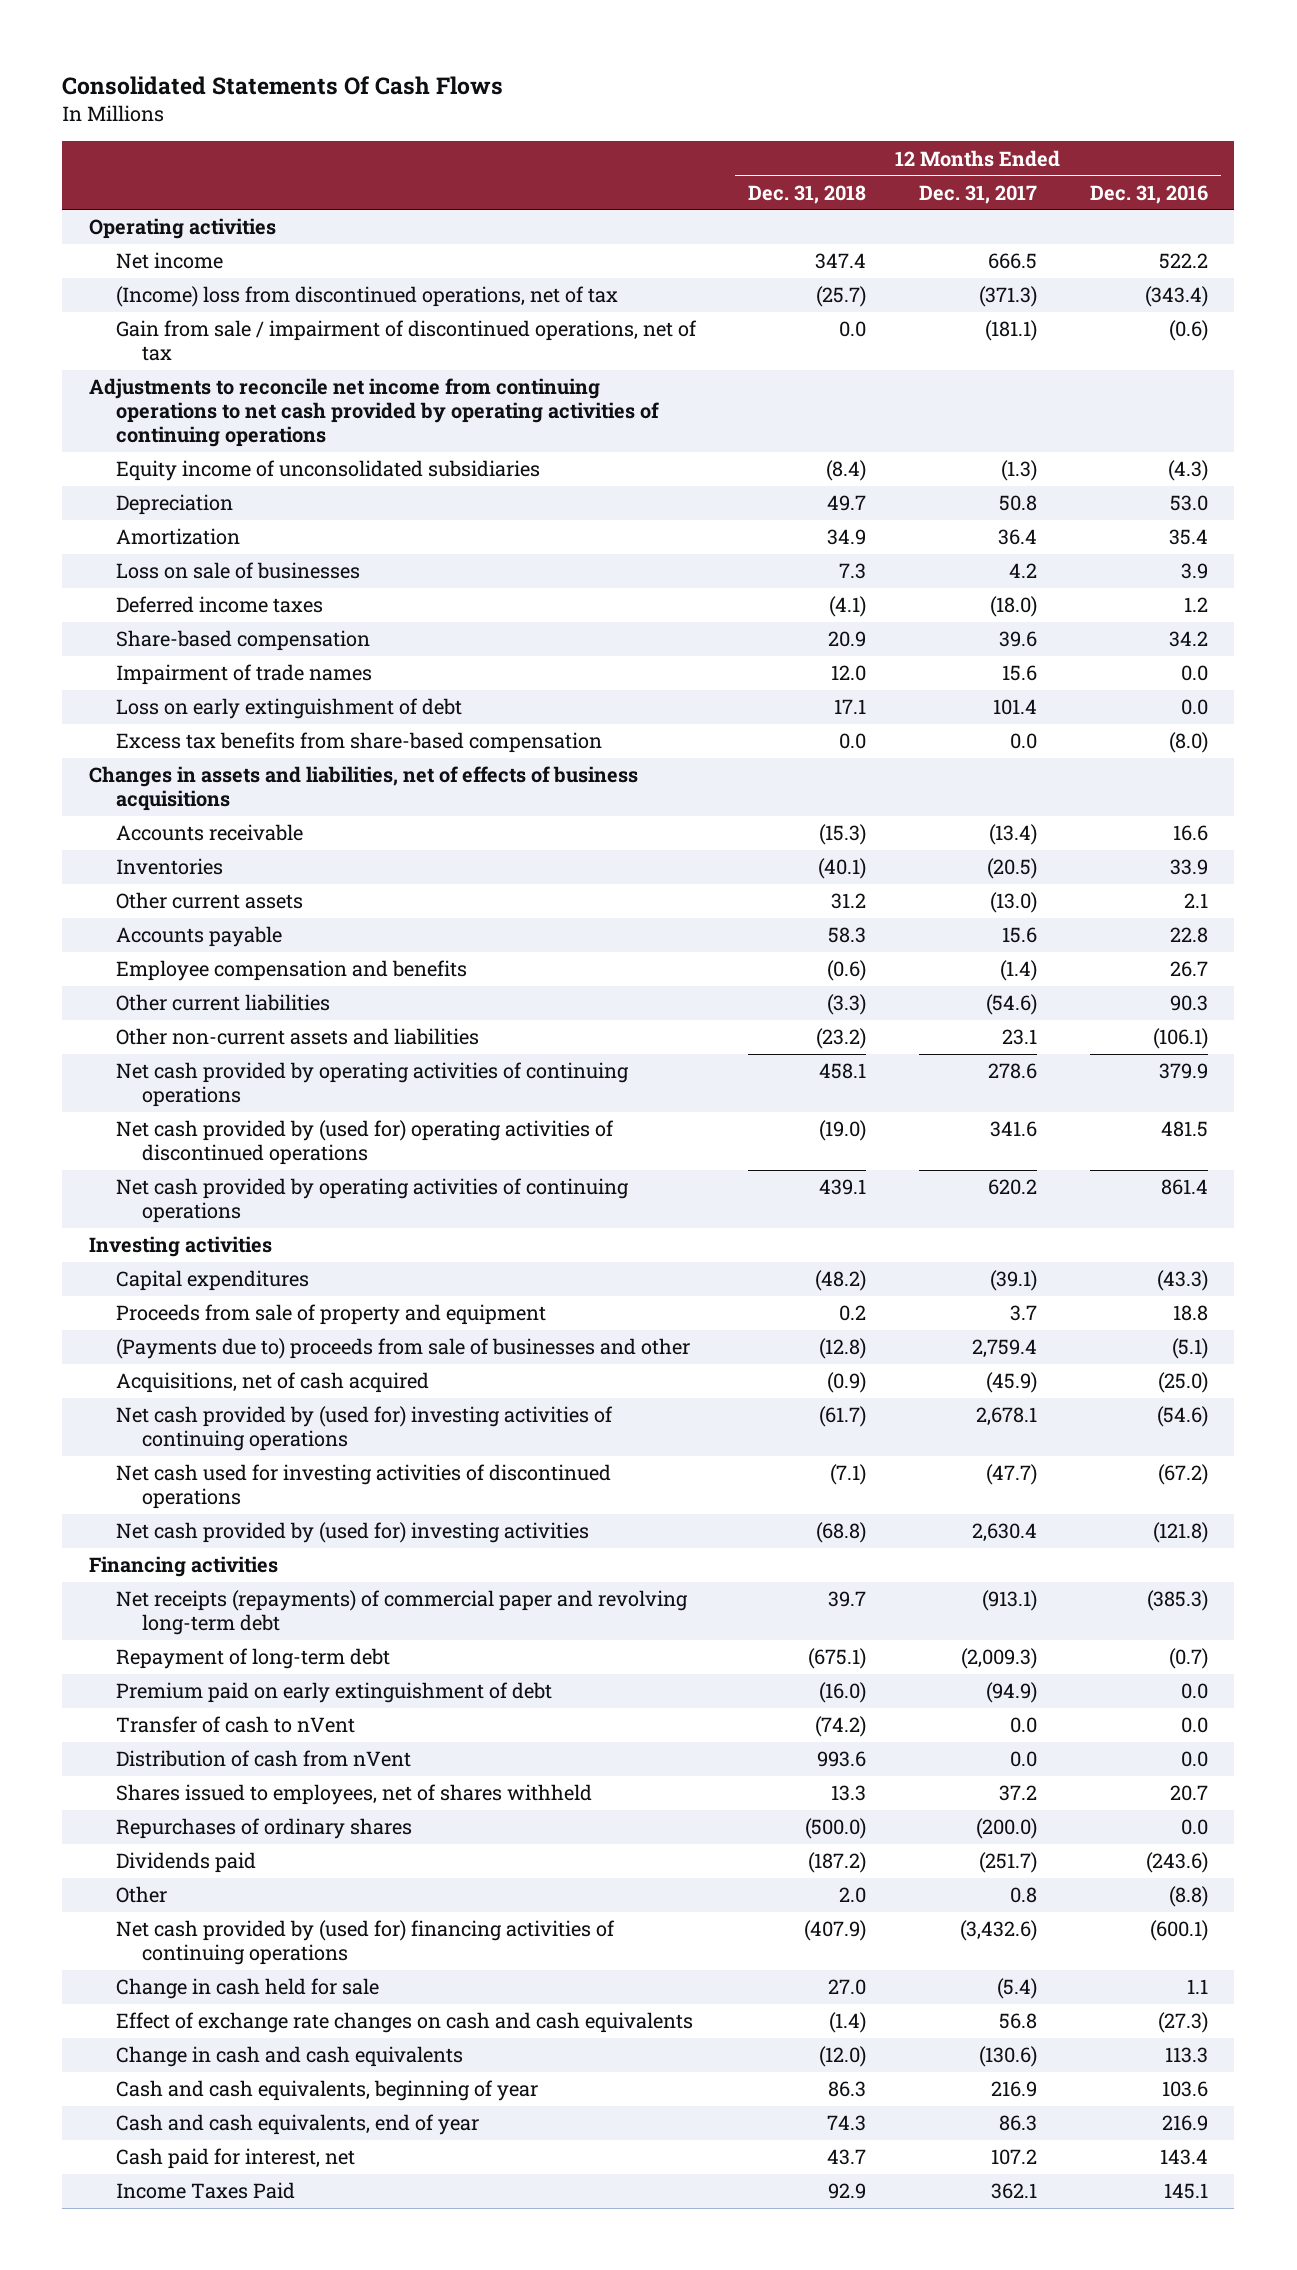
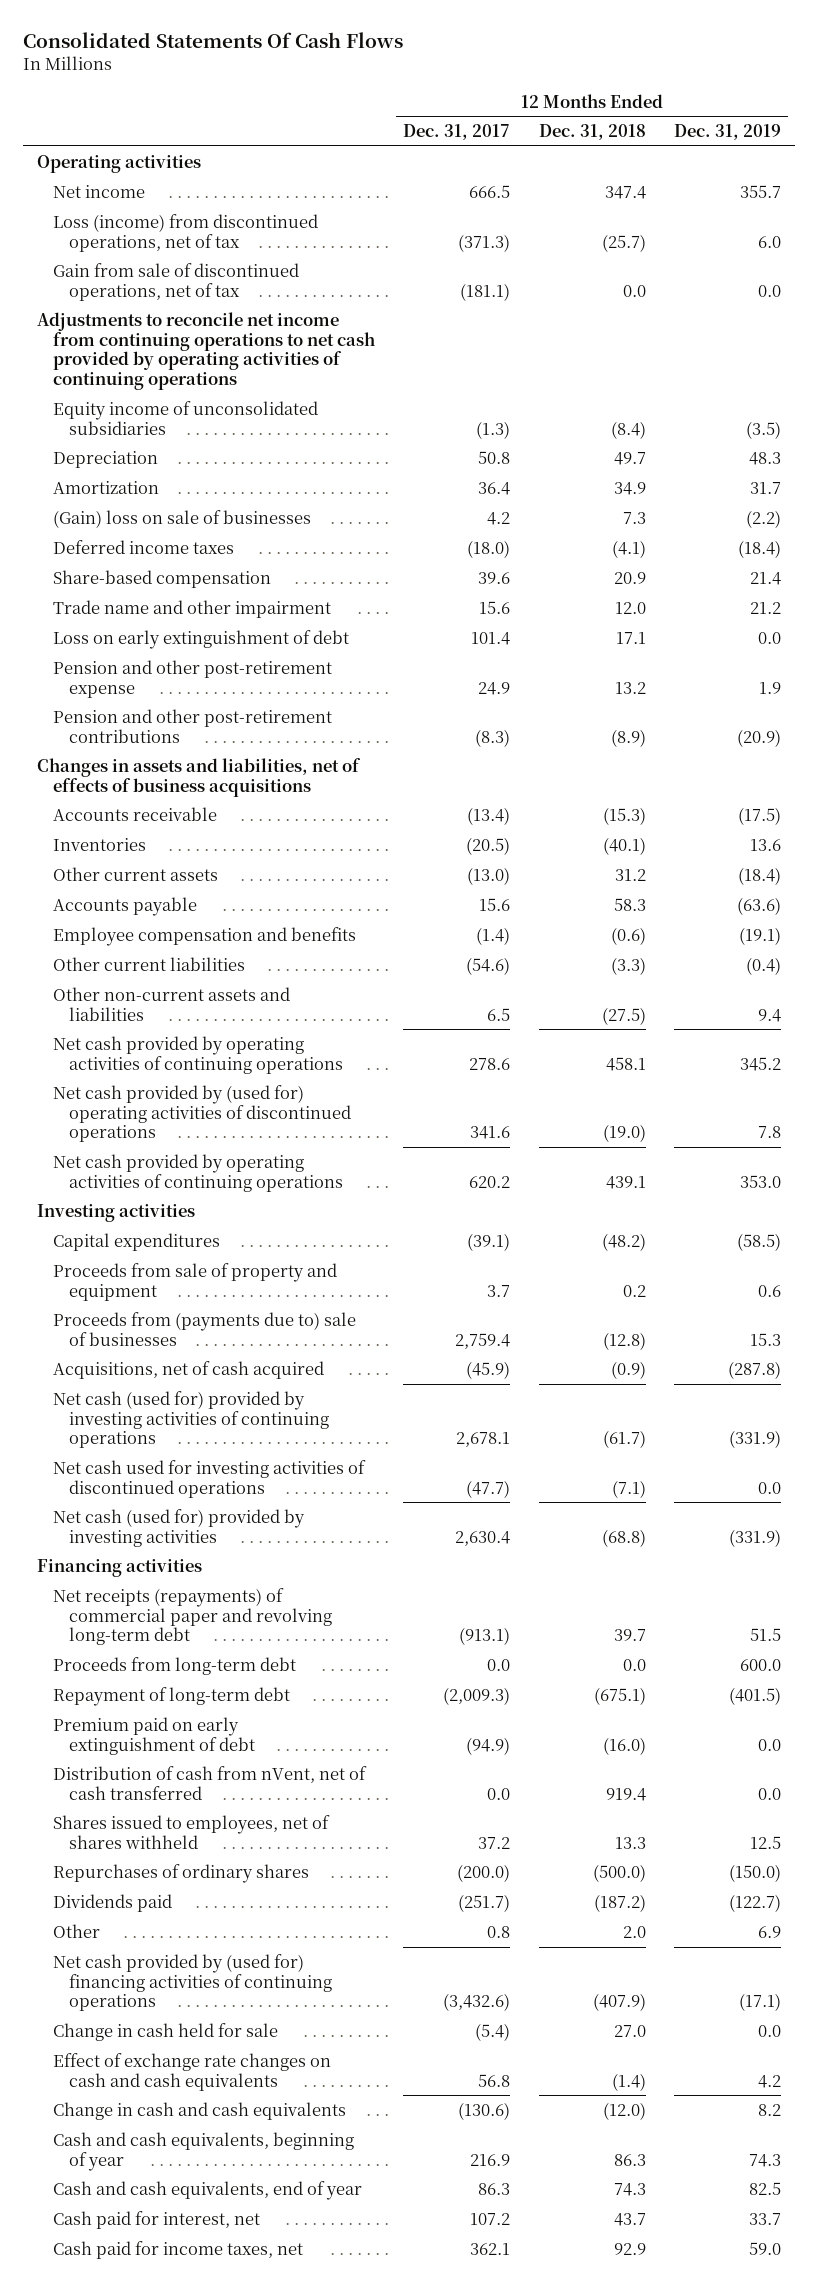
[1089,184,1208,204] Dec. 31, 2016 -> none
none -> [674,124,782,141] Dec. 31, 2019
[115,286,618,308] (Income) loss from discontinued operations, net of tax -> [52,213,318,252] Loss (income) from discontinued operations, net of tax
[115,320,697,362] Gain from sale / impairment of discontinued operations, net of tax -> [52,262,299,301] Gain from sale of discontinued operations, net of tax
[115,562,360,580] Loss on sale of businesses -> [52,509,311,528] (Gain) loss on sale of businesses
[115,664,372,686] Impairment of trade names -> [52,599,331,618] Trade name and other impairment
[115,732,602,754] Excess tax benefits from share-based compensation -> none
none -> [52,659,332,698] Pension and other post-retirement expense
none -> [52,708,332,743] Pension and other post-retirement contributions
[816,1028,867,1050] (23.2) -> [601,1006,646,1025] (27.5)
[1002,1029,1038,1046] 23.1 -> [487,1007,511,1021] 6.5
[115,1338,690,1360] (Payments due to) proceeds from sale of businesses and other -> [52,1311,356,1346] Proceeds from (payments due to) sale of businesses
[115,1406,613,1452] Net cash provided by (used for) investing activities of continuing operations -> [52,1390,329,1449] Net cash (used for) provided by investing activities of continuing operations
[115,1522,589,1544] Net cash provided by (used for) investing activities -> [52,1508,305,1547] Net cash (used for) provided by investing activities
none -> [52,1656,296,1675] Proceeds from long-term debt
[115,1716,355,1734] Transfer of cash to nVent -> none
[115,1750,411,1768] Distribution of cash from nVent -> [52,1765,367,1800] Distribution of cash from nVent, net of cash transferred
[817,1751,867,1768] 993.6 -> [605,1787,646,1801] 919.4
[115,2182,295,2200] Income Taxes Paid -> [52,2240,303,2259] Cash paid for income taxes, net

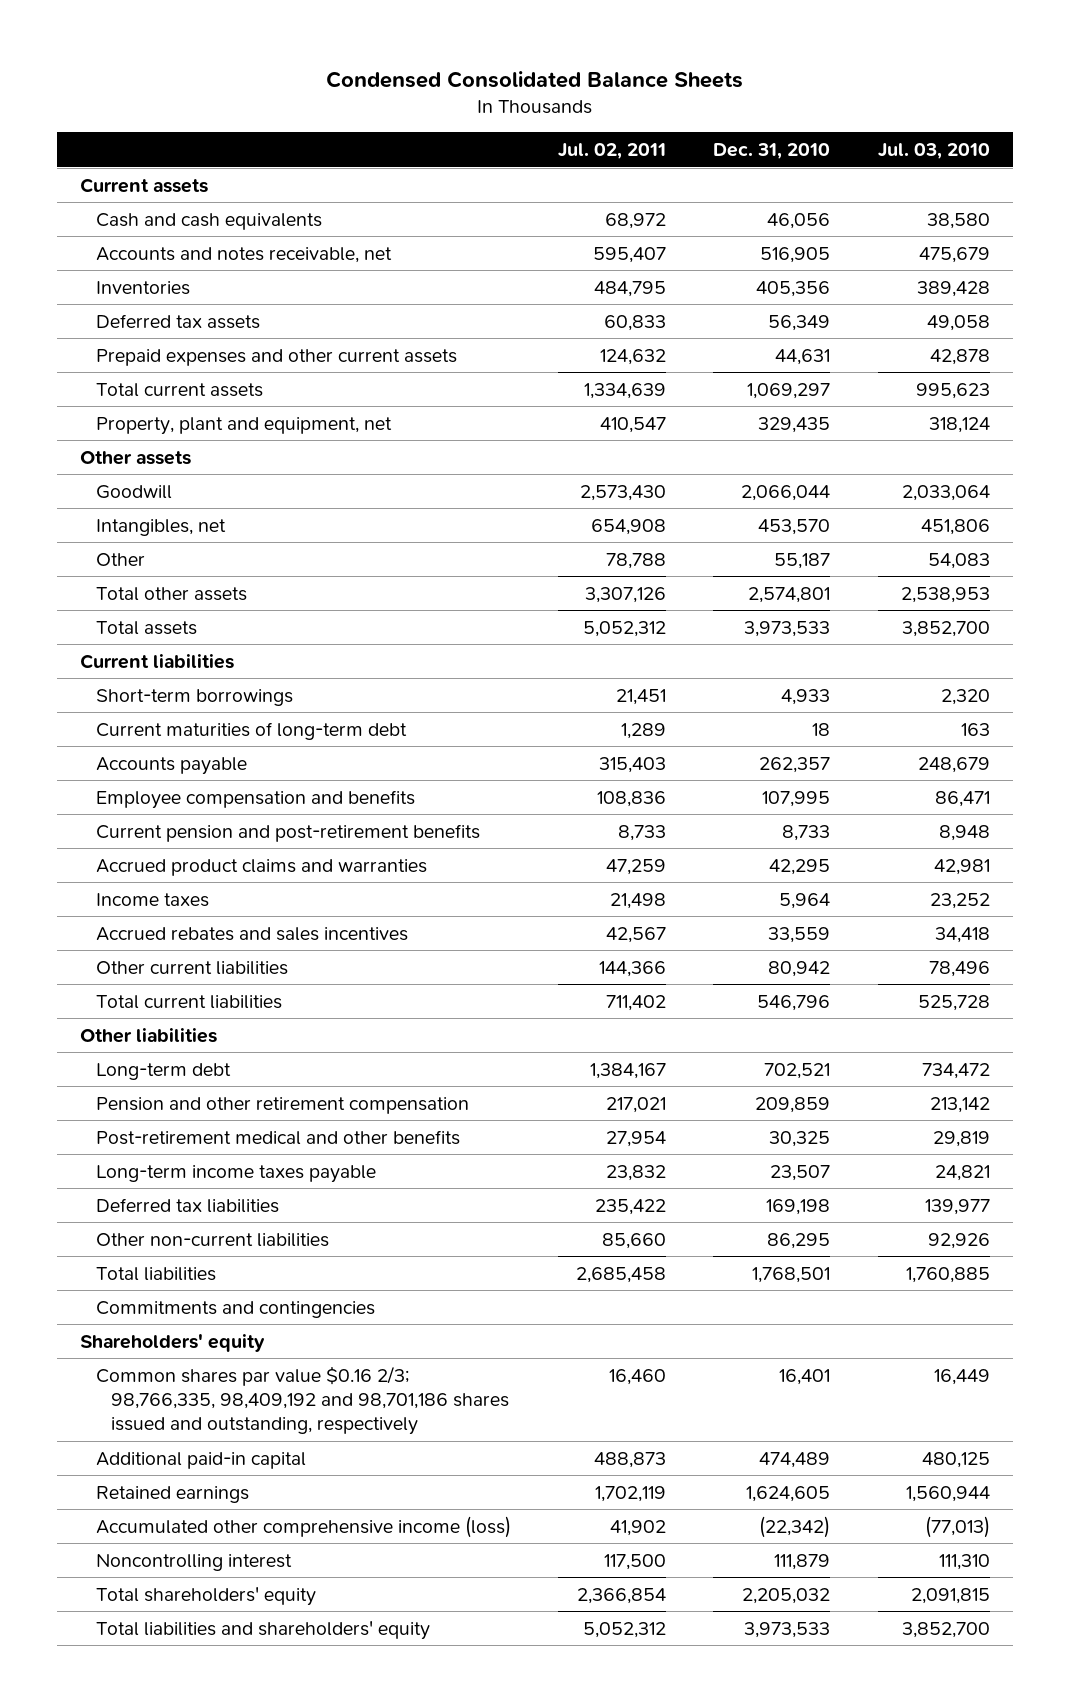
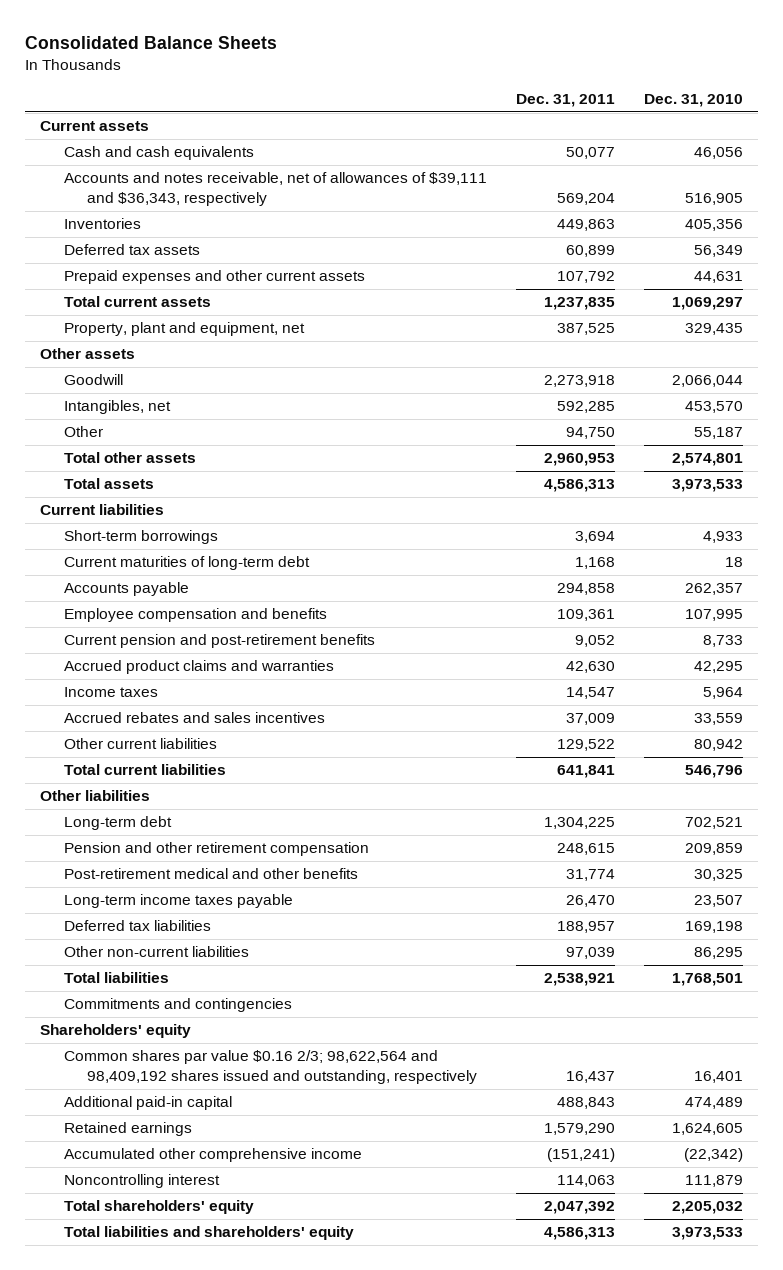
[326,70,744,88] Condensed Consolidated Balance Sheets -> [25,36,278,50] Consolidated Balance Sheets
[558,142,667,159] Jul. 02, 2011 -> none
[877,142,990,159] Jul. 03, 2010 -> none
none -> [515,93,615,107] Dec. 31, 2011
[95,246,392,263] Accounts and notes receivable, net -> [63,172,487,207] Accounts and notes receivable, net of allowances of $39,111 and $36,343, respectively
[95,1365,510,1436] Common shares par value $0.16 2/3; 98,766,335, 98,409,192 and 98,701,186 shares issued and outstanding, respectively -> [63,1050,478,1085] Common shares par value $0.16 2/3; 98,622,564 and 98,409,192 shares issued and outstanding, respectively
[95,1515,511,1538] Accumulated other comprehensive income (loss) -> [63,1148,362,1163] Accumulated other comprehensive income

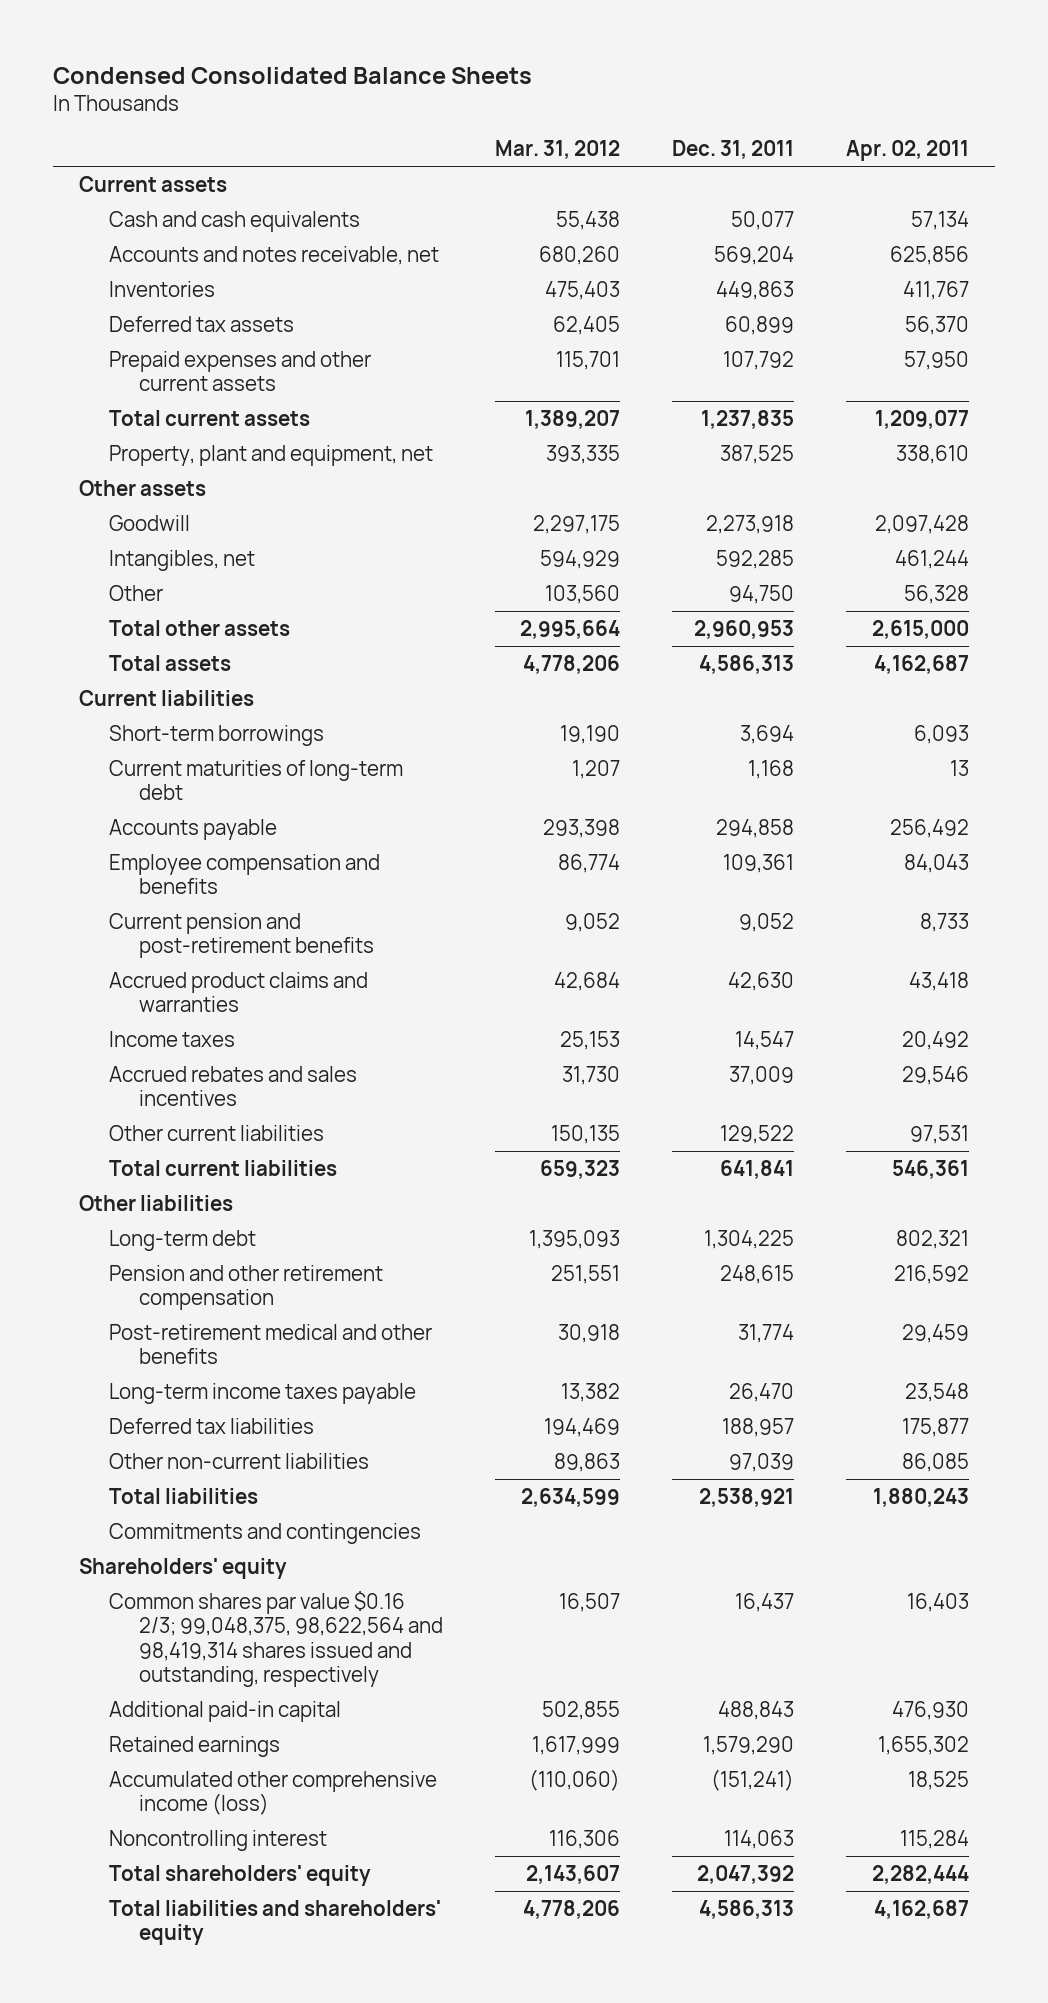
[25,36,278,50] Consolidated Balance Sheets -> [52,67,532,85] Condensed Consolidated Balance Sheets
[644,93,744,107] Dec. 31, 2010 -> none
none -> [494,140,620,160] Mar. 31, 2012
none -> [846,140,970,162] Apr. 02, 2011
[63,172,487,207] Accounts and notes receivable, net of allowances of $39,111 and $36,343, respectively -> [108,245,439,265] Accounts and notes receivable, net
[63,1050,478,1085] Common shares par value $0.16 2/3; 98,622,564 and 98,409,192 shares issued and outstanding, respectively -> [108,1590,443,1688] Common shares par value $0.16 2/3; 99,048,375, 98,622,564 and 98,419,314 shares issued and outstanding, respectively
[63,1148,362,1163] Accumulated other comprehensive income -> [108,1770,437,1816] Accumulated other comprehensive income (loss)

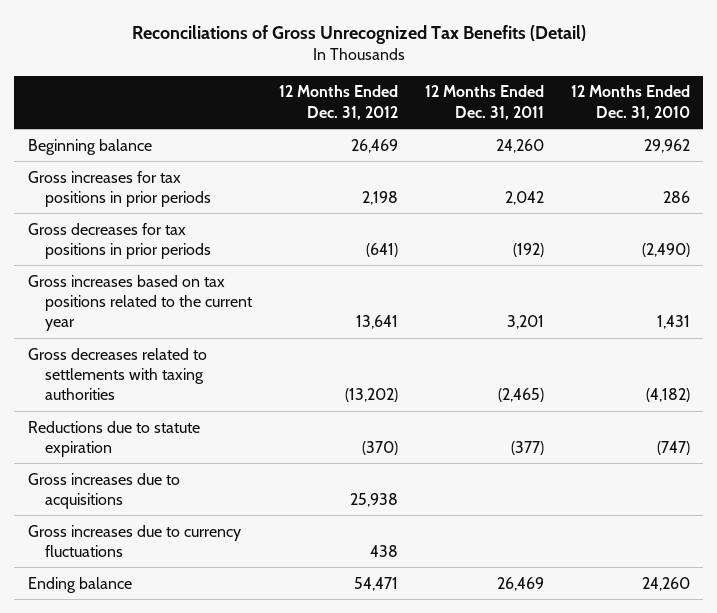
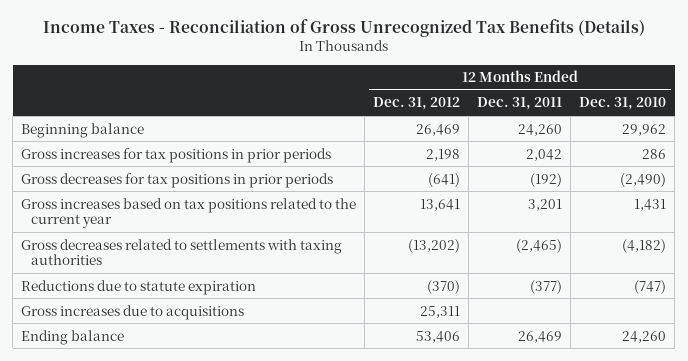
[131,24,586,44] Reconciliations of Gross Unrecognized Tax Benefits (Detail) -> [42,19,645,38] Income Taxes - Reconciliation of Gross Unrecognized Tax Benefits (Details)
[27,524,241,557] Gross increases due to currency fluctuations -> none
[349,492,398,507] 25,938 -> [420,305,461,318] 25,311
[353,576,398,591] 54,471 -> [416,330,461,343] 53,406

